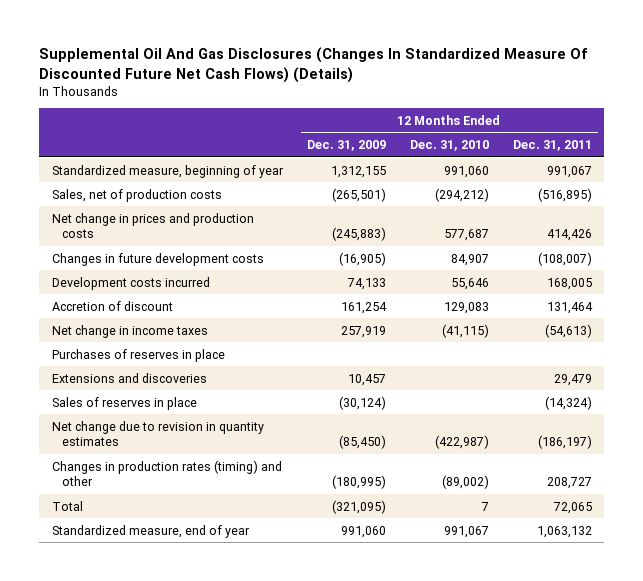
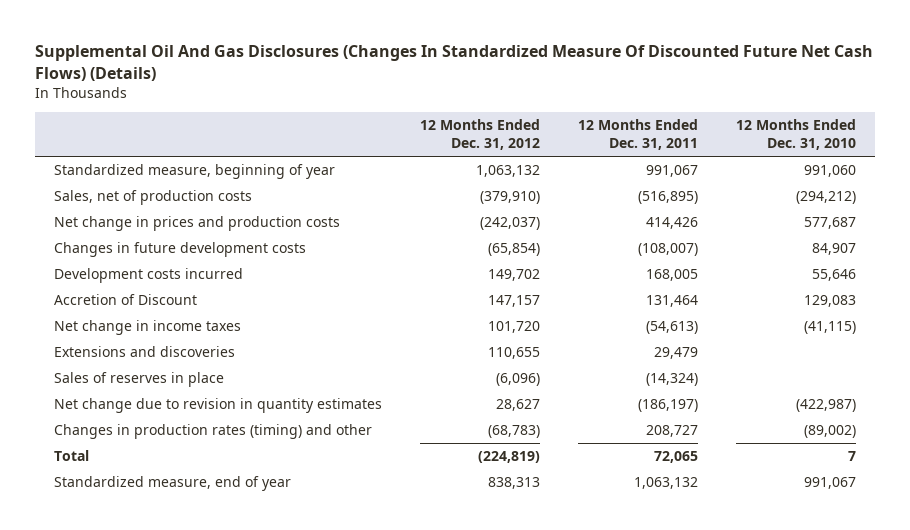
[306,140,386,152] Dec. 31, 2009 -> none
none -> [419,119,540,150] 12 Months Ended Dec. 31, 2012
[51,300,173,311] Accretion of discount -> [53,294,197,306] Accretion of Discount
[51,348,225,362] Purchases of reserves in place -> none

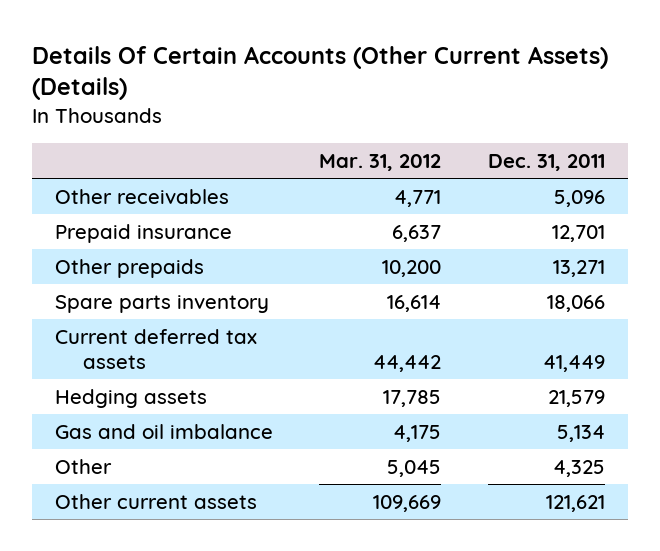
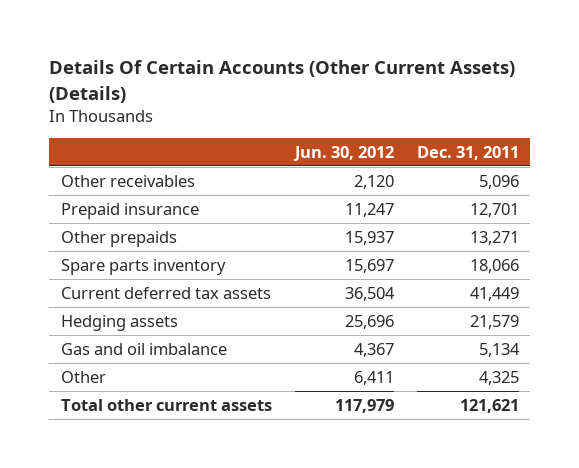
[319,154,442,172] Mar. 31, 2012 -> none
none -> [292,145,394,161] Jun. 30, 2012
[54,493,257,509] Other current assets -> [60,398,272,411] Total other current assets

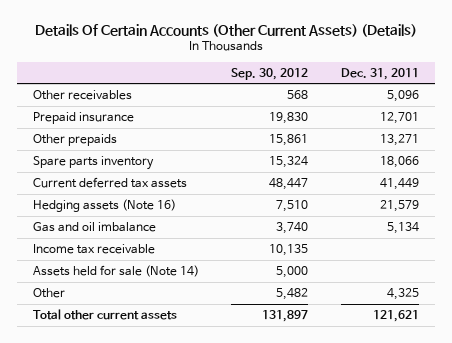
[292,145,394,161] Jun. 30, 2012 -> none
none -> [231,67,309,80] Sep. 30, 2012
[60,314,178,331] Hedging assets -> [33,198,177,212] Hedging assets (Note 16)
none -> [33,243,156,254] Income tax receivable
none -> [33,264,200,277] Assets held for sale (Note 14)

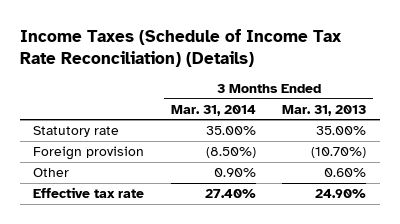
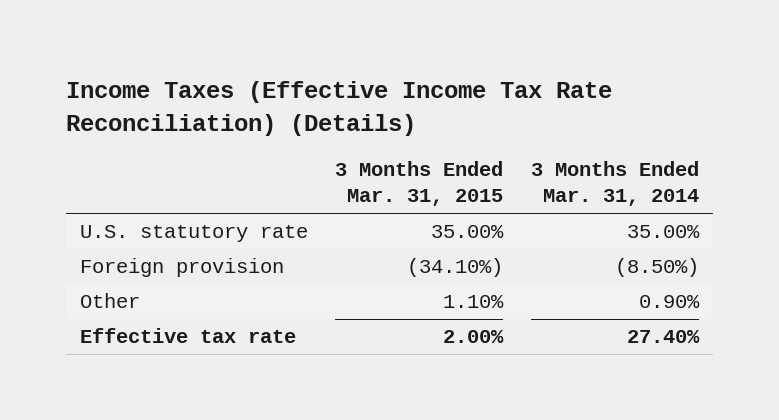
[19,28,342,67] Income Taxes (Schedule of Income Tax Rate Reconciliation) (Details) -> [66,81,613,136] Income Taxes (Effective Income Tax Rate Reconciliation) (Details)
[282,104,367,116] Mar. 31, 2013 -> none
none -> [335,160,504,207] 3 Months Ended Mar. 31, 2015
[33,126,120,138] Statutory rate -> [80,225,309,243] U.S. statutory rate

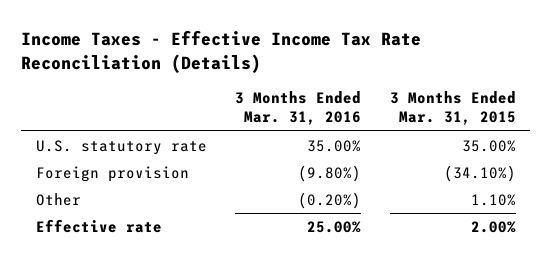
[66,81,613,136] Income Taxes (Effective Income Tax Rate Reconciliation) (Details) -> [21,29,422,73] Income Taxes - Effective Income Tax Rate Reconciliation (Details)
[530,160,699,207] 3 Months Ended Mar. 31, 2014 -> none
none -> [235,90,362,126] 3 Months Ended Mar. 31, 2016
[80,328,297,344] Effective tax rate -> [35,219,162,234] Effective rate

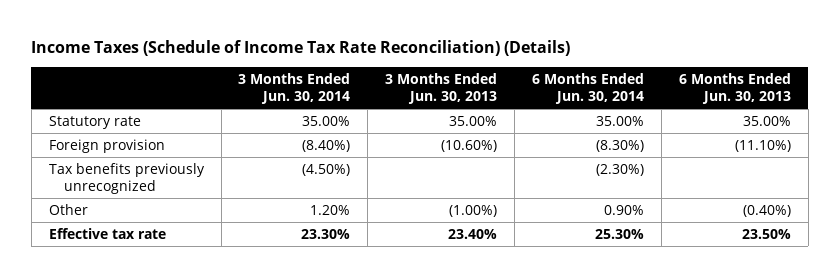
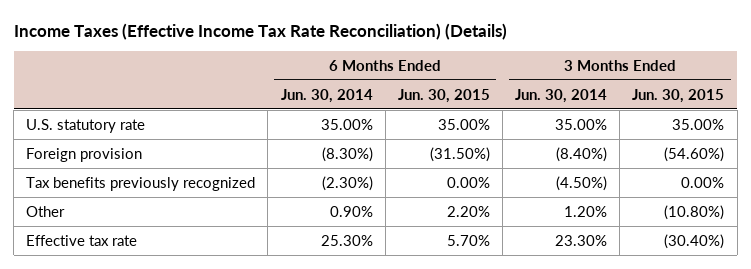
[31,39,571,56] Income Taxes (Schedule of Income Tax Rate Reconciliation) (Details) -> [13,22,507,40] Income Taxes (Effective Income Tax Rate Reconciliation) (Details)
[385,72,498,105] 3 Months Ended Jun. 30, 2013 -> none
[678,72,791,105] 6 Months Ended Jun. 30, 2013 -> none
none -> [397,88,490,103] Jun. 30, 2015
none -> [632,88,725,103] Jun. 30, 2015
[48,115,141,129] Statutory rate -> [26,118,146,133] U.S. statutory rate
[48,162,205,195] Tax benefits previously unrecognized -> [26,176,256,191] Tax benefits previously recognized

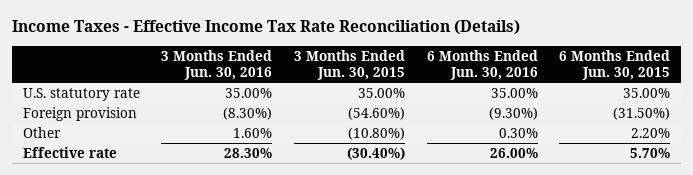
[13,22,507,40] Income Taxes (Effective Income Tax Rate Reconciliation) (Details) -> [11,20,520,36] Income Taxes - Effective Income Tax Rate Reconciliation (Details)
[280,88,373,103] Jun. 30, 2014 -> none
[515,88,608,103] Jun. 30, 2014 -> none
none -> [161,49,273,80] 3 Months Ended Jun. 30, 2016
none -> [426,49,538,80] 6 Months Ended Jun. 30, 2016
[26,176,256,191] Tax benefits previously recognized -> none
[26,234,138,246] Effective tax rate -> [22,146,117,158] Effective rate

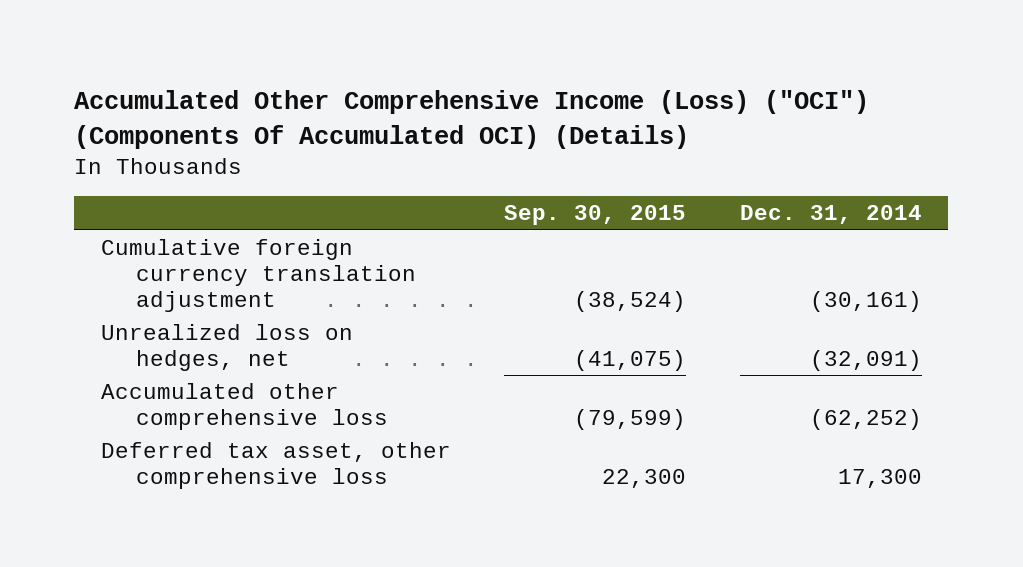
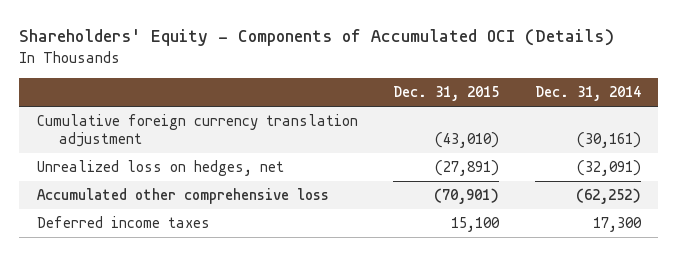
[74,90,870,149] Accumulated Other Comprehensive Income (Loss) ("OCI") (Components Of Accumulated OCI) (Details) -> [18,29,614,47] Shareholders' Equity - Components of Accumulated OCI (Details)
[504,205,687,226] Sep. 30, 2015 -> none
none -> [393,86,500,102] Dec. 31, 2015
[100,442,451,489] Deferred tax asset, other comprehensive loss -> [36,216,210,229] Deferred income taxes

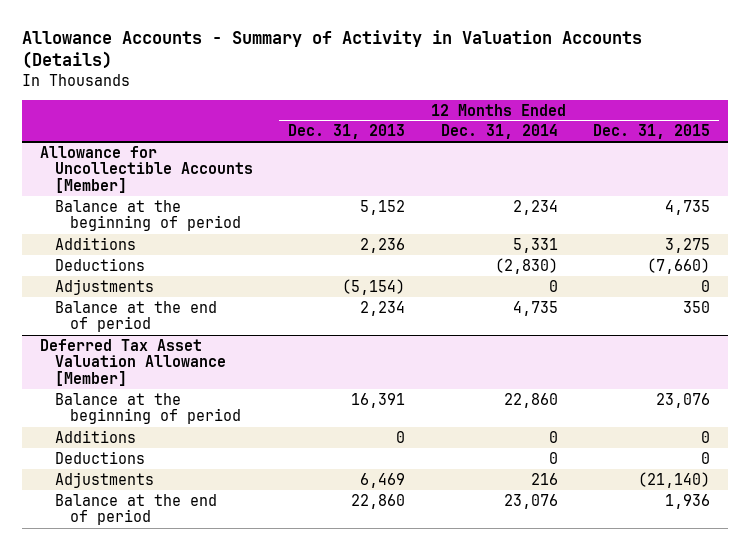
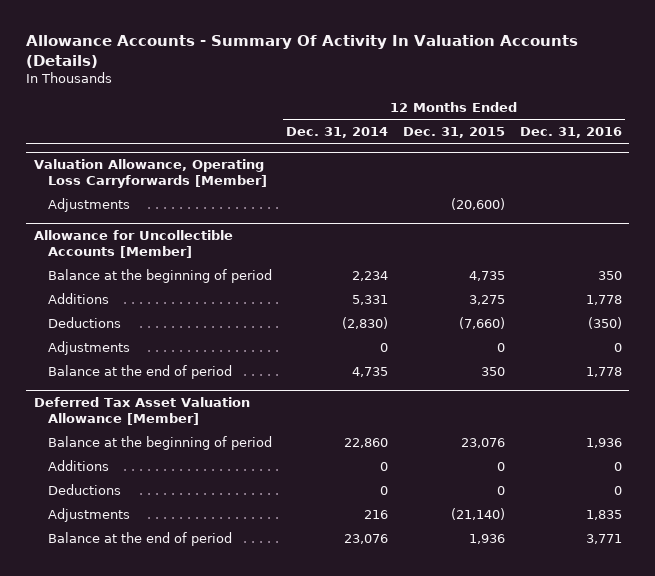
[21,30,642,70] Allowance Accounts - Summary of Activity in Valuation Accounts (Details) -> [26,35,579,68] Allowance Accounts - Summary Of Activity In Valuation Accounts (Details)
[288,124,406,140] Dec. 31, 2013 -> none
none -> [519,127,622,139] Dec. 31, 2016
none -> [33,159,267,188] Valuation Allowance, Operating Loss Carryforwards [Member]
none -> [47,197,130,212] Adjustments

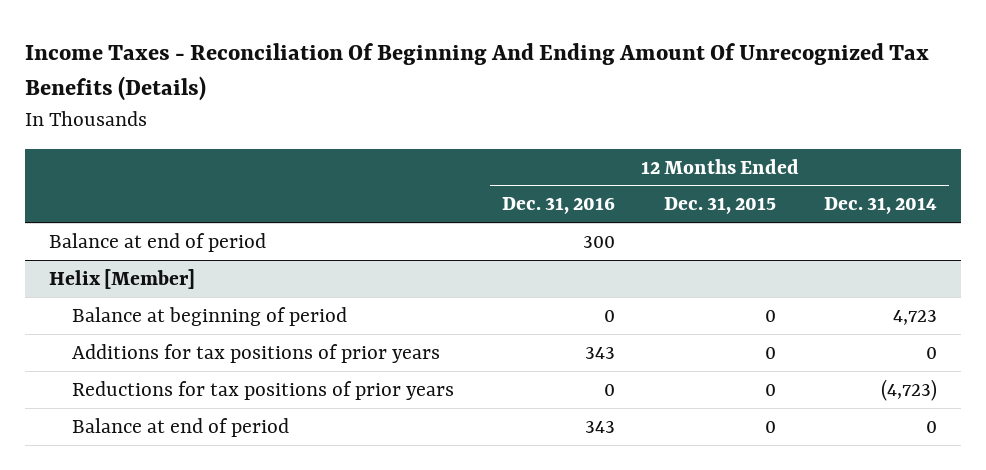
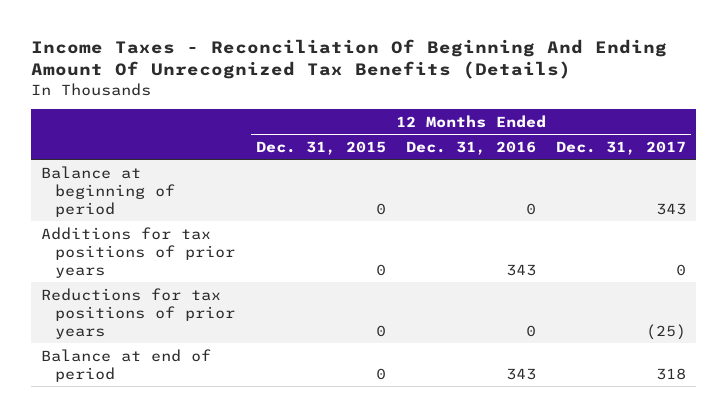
[823,197,937,215] Dec. 31, 2014 -> none
none -> [556,140,687,155] Dec. 31, 2017
[49,232,267,252] Balance at end of period -> none
[49,268,196,289] Helix [Member] -> none

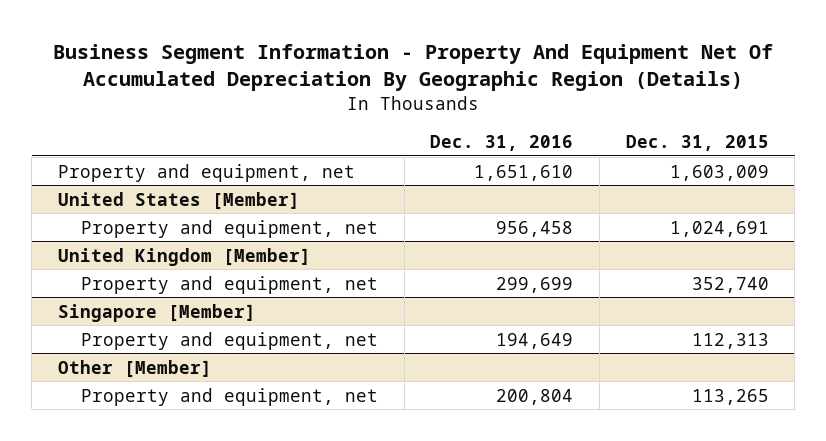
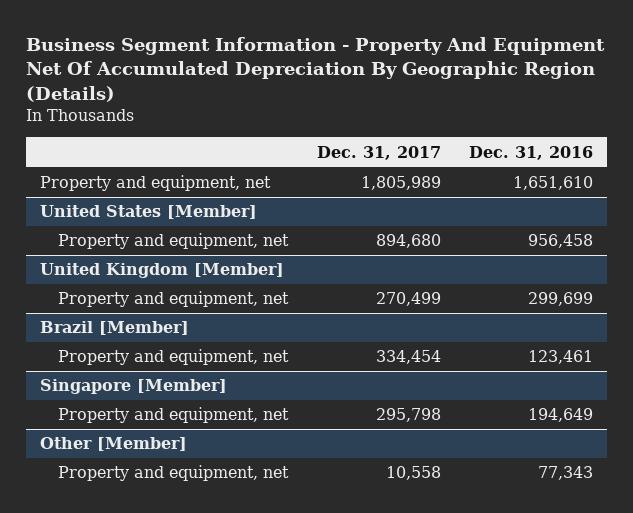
[625,134,769,151] Dec. 31, 2015 -> none
none -> [316,145,441,160] Dec. 31, 2017
none -> [40,321,190,336] Brazil [Member]
none -> [58,349,290,366] Property and equipment, net
[496,388,574,405] 200,804 -> [538,466,594,481] 77,343

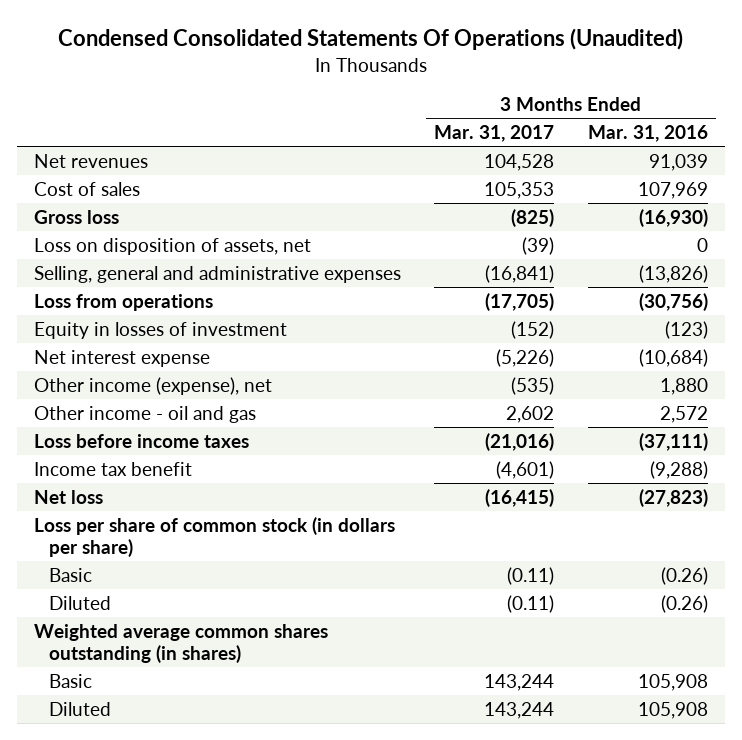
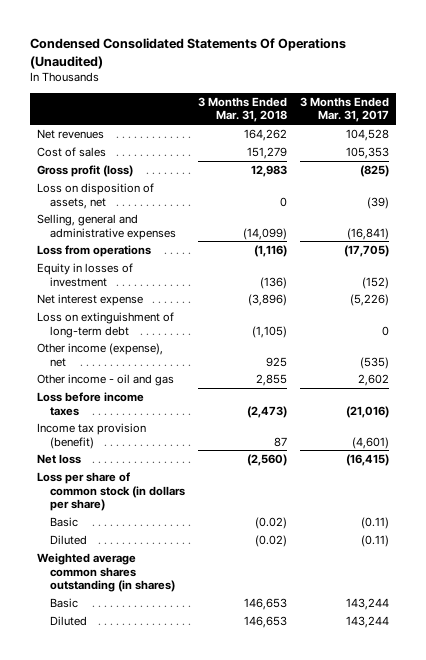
[587,125,708,143] Mar. 31, 2016 -> none
none -> [198,96,288,123] 3 Months Ended Mar. 31, 2018
[33,209,119,224] Gross loss -> [36,164,133,177] Gross profit (loss)
none -> [36,311,174,338] Loss on extinguishment of long-term debt
[33,461,192,476] Income tax benefit -> [36,422,146,449] Income tax provision (benefit)

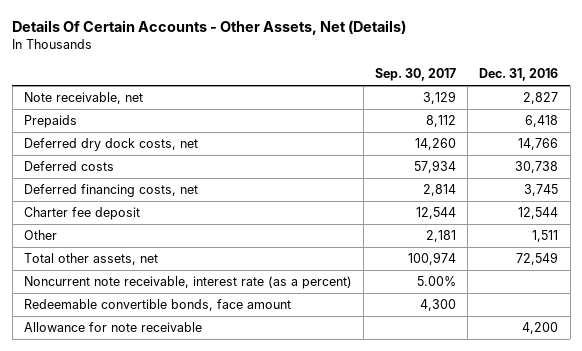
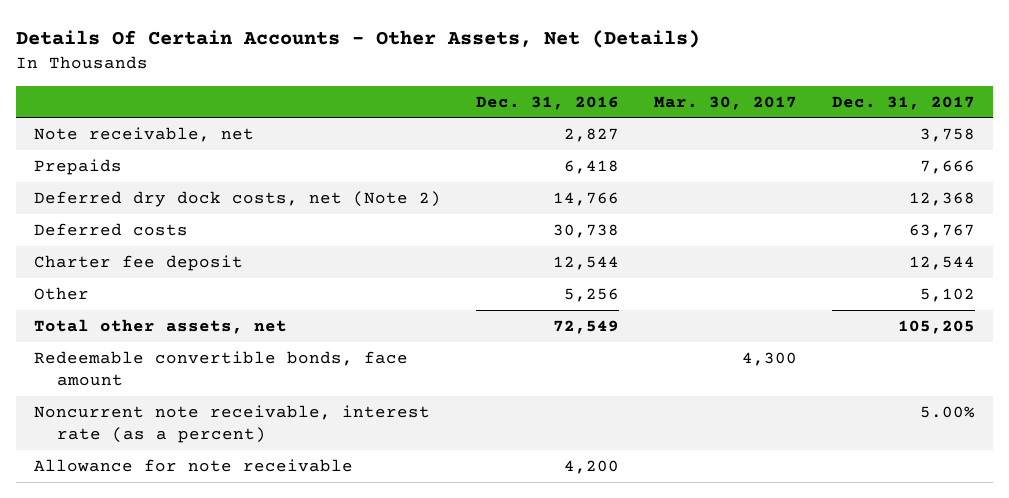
[375,67,457,81] Sep. 30, 2017 -> none
none -> [654,95,798,110] Mar. 30, 2017
none -> [832,95,976,110] Dec. 31, 2017
[24,138,199,152] Deferred dry dock costs, net -> [33,190,441,207] Deferred dry dock costs, net (Note 2)
[24,184,199,198] Deferred financing costs, net -> none
[532,230,559,243] 1,511 -> [564,287,620,302] 5,256
[24,276,353,290] Noncurrent note receivable, interest rate (as a percent) -> [33,404,430,443] Noncurrent note receivable, interest rate (as a percent)

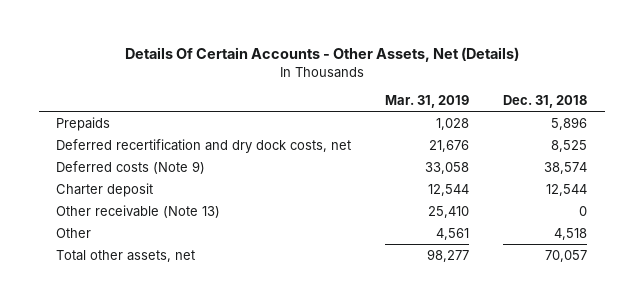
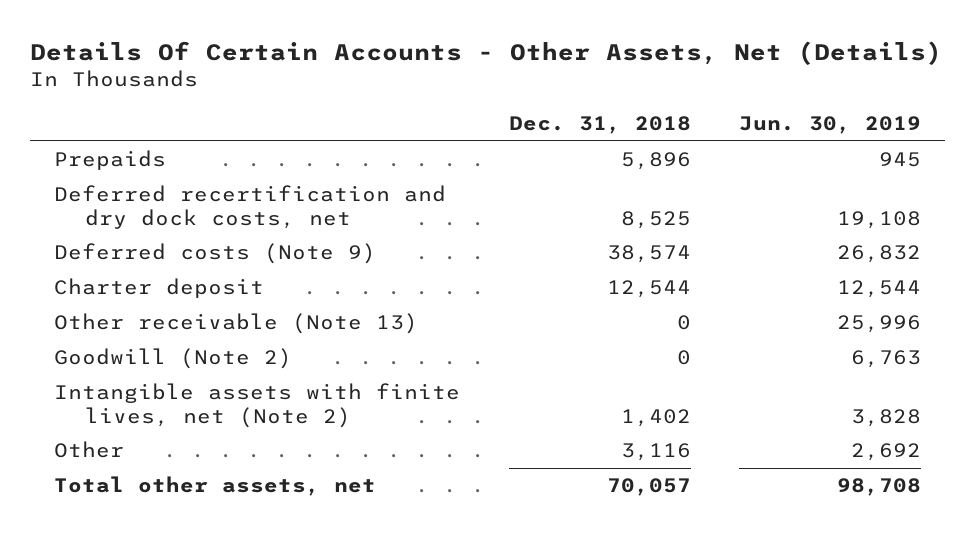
[385,94,470,108] Mar. 31, 2019 -> none
none -> [739,115,922,134] Jun. 30, 2019
none -> [54,348,293,370] Goodwill (Note 2)
none -> [54,383,461,428] Intangible assets with finite lives, net (Note 2)
[554,227,588,240] 4,518 -> [620,443,691,462] 3,116

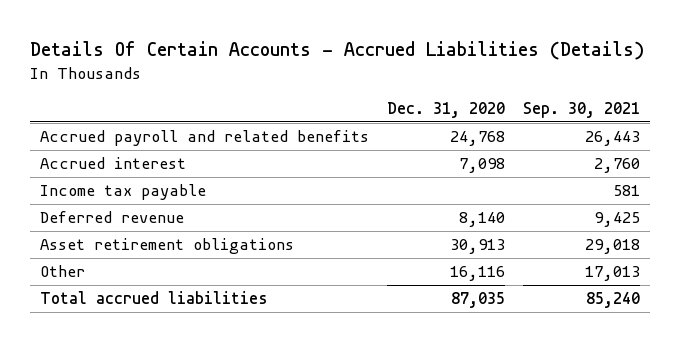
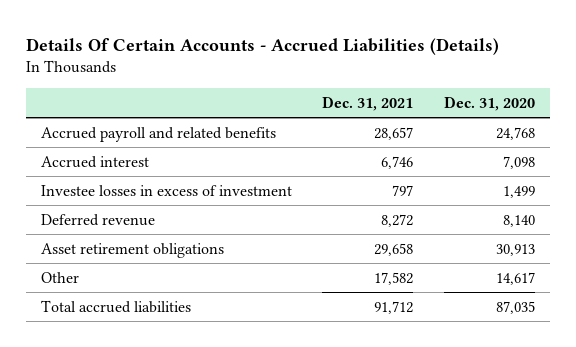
[523,102,641,119] Sep. 30, 2021 -> none
none -> [322,95,414,111] Dec. 31, 2021
[39,184,206,201] Income tax payable -> none
none -> [41,184,293,196] Investee losses in excess of investment
[450,266,506,282] 16,116 -> [495,271,535,285] 14,617

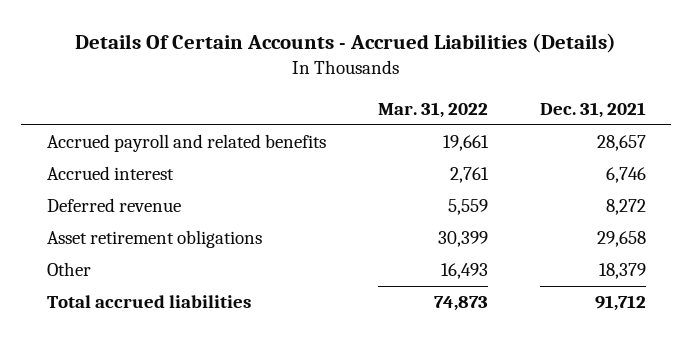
[443,95,535,111] Dec. 31, 2020 -> none
none -> [377,101,488,118] Mar. 31, 2022
[41,184,293,196] Investee losses in excess of investment -> none
[374,271,414,285] 17,582 -> [598,263,646,280] 18,379

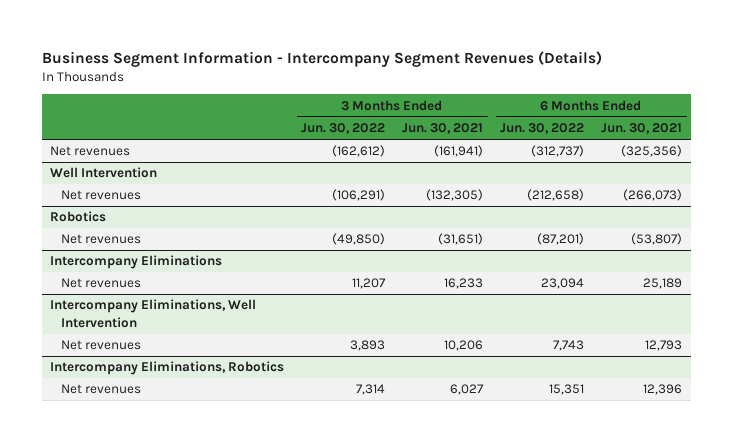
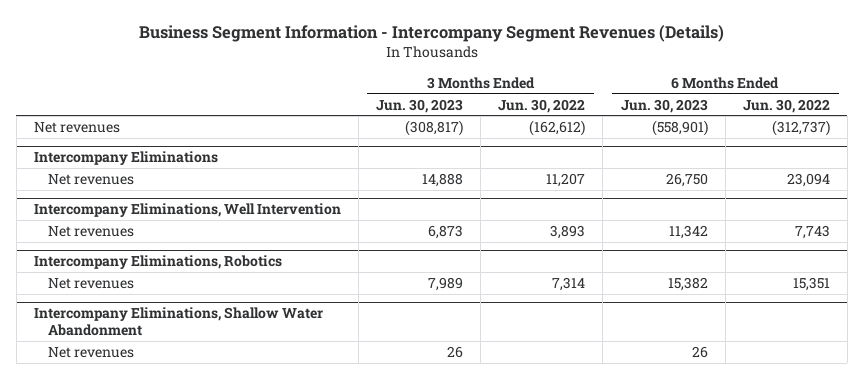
[402,123,484,135] Jun. 30, 2021 -> none
[601,123,683,135] Jun. 30, 2021 -> none
none -> [376,98,464,113] Jun. 30, 2023
none -> [620,98,708,113] Jun. 30, 2023
[50,167,158,179] Well Intervention -> none
[60,190,141,201] Net revenues -> none
[50,211,107,223] Robotics -> none
[60,234,141,245] Net revenues -> none
none -> [33,307,323,337] Intercompany Eliminations, Shallow Water Abandonment
none -> [47,347,134,359] Net revenues

